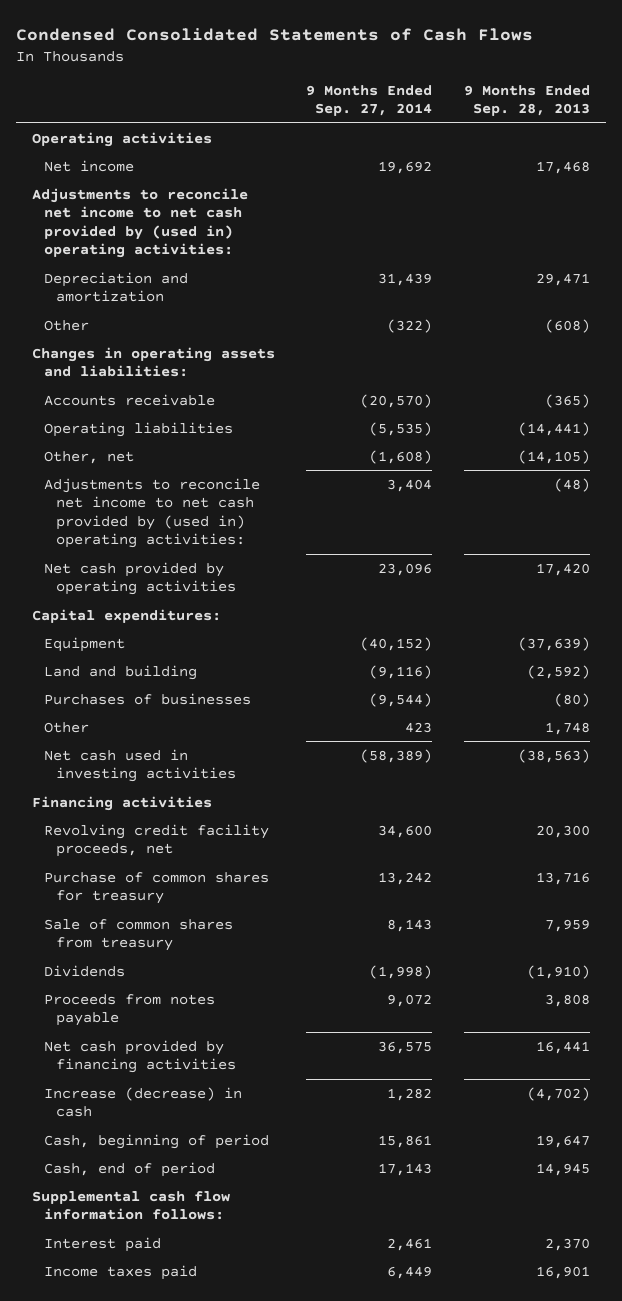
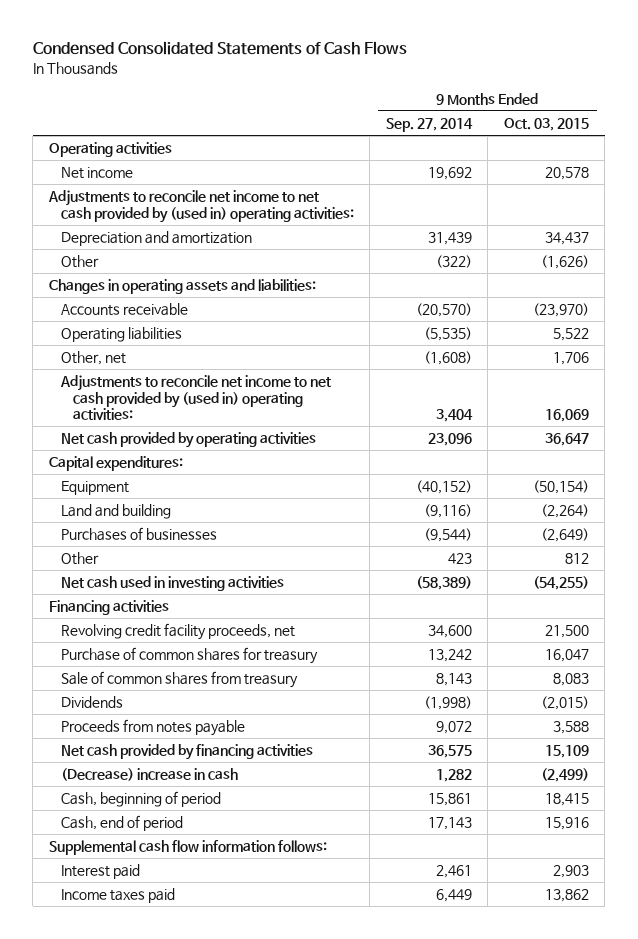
[464,84,591,117] 9 Months Ended Sep. 28, 2013 -> none
none -> [503,118,589,132] Oct. 03, 2015
[43,1086,242,1118] Increase (decrease) in cash -> [60,768,238,782] (Decrease) increase in cash

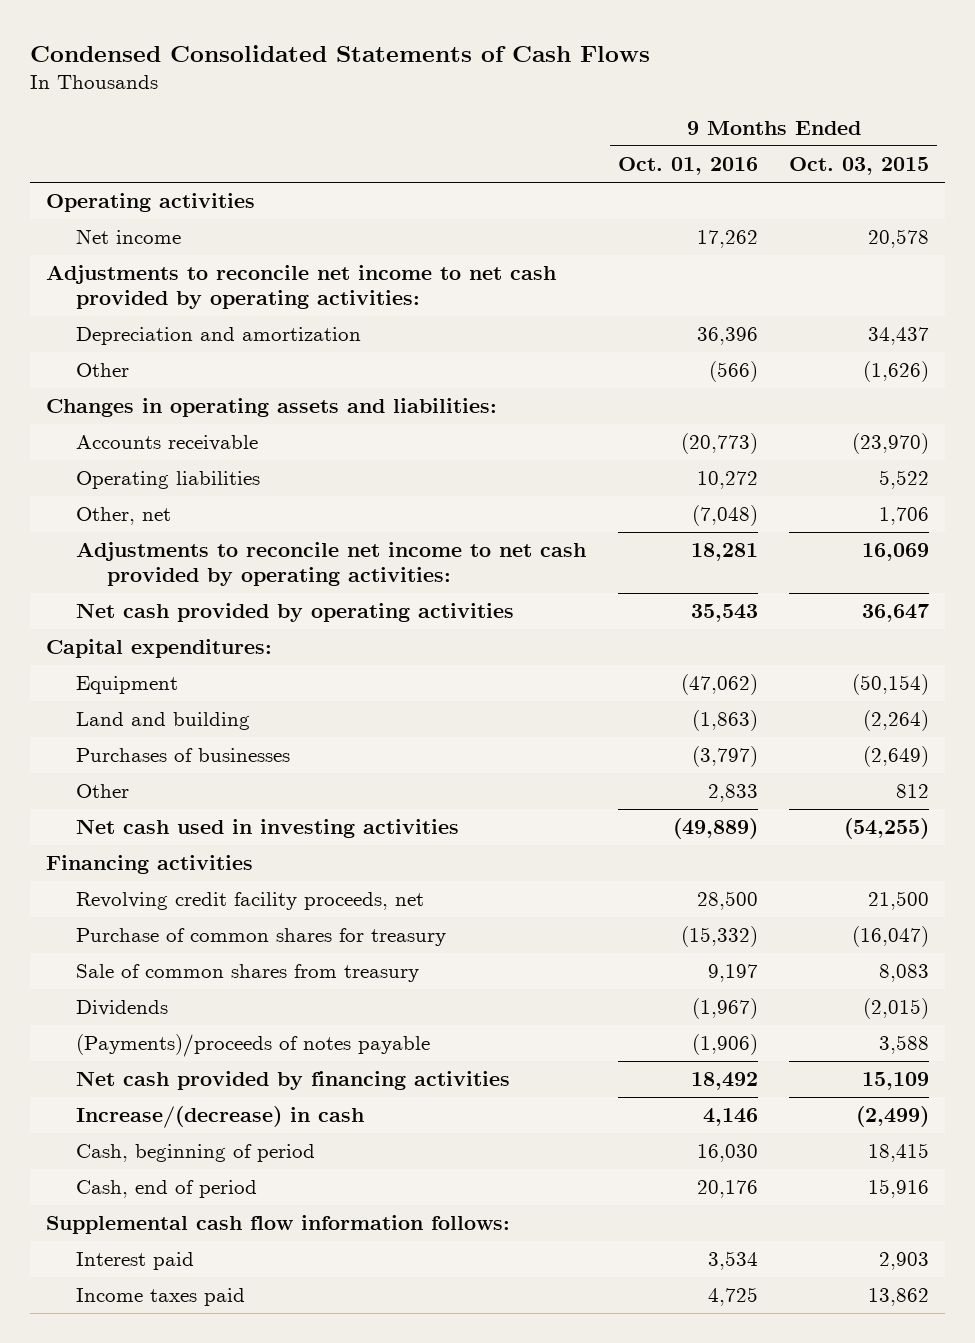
[385,118,473,133] Sep. 27, 2014 -> none
none -> [617,157,758,176] Oct. 01, 2016
[47,190,354,223] Adjustments to reconcile net income to net cash provided by (used in) operating activities: -> [45,265,556,310] Adjustments to reconcile net income to net cash provided by operating activities:
[59,375,331,420] Adjustments to reconcile net income to net cash provided by (used in) operating activities: -> [76,542,587,587] Adjustments to reconcile net income to net cash provided by operating activities:
[544,649,589,663] 16,047 -> [852,926,930,948] (16,047)
[60,719,245,737] Proceeds from notes payable -> [76,1034,431,1058] (Payments)/proceeds of notes payable
[60,768,238,782] (Decrease) increase in cash -> [76,1106,365,1129] Increase/(decrease) in cash

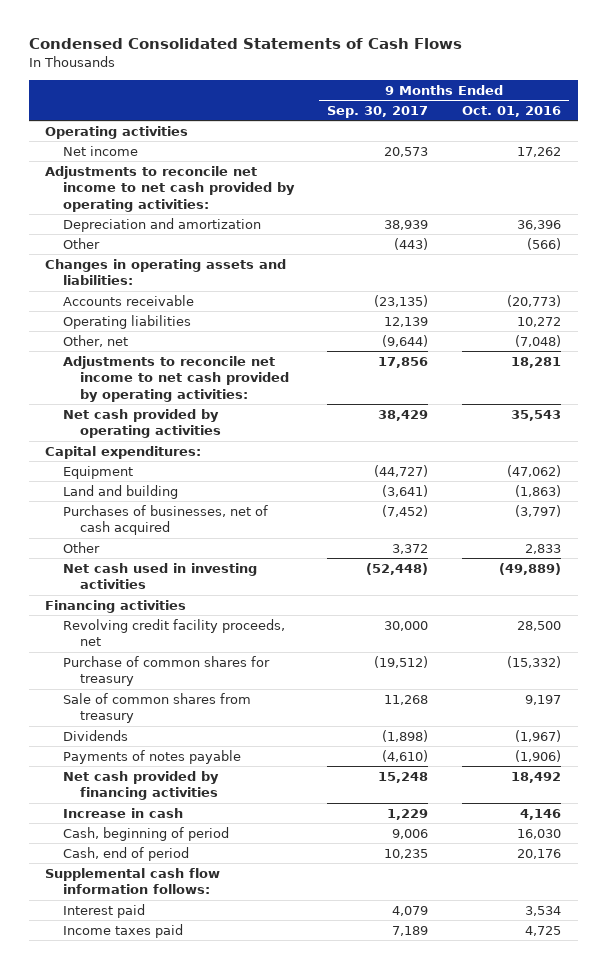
[789,157,930,176] Oct. 03, 2015 -> none
none -> [327,105,429,118] Sep. 30, 2017
[76,748,291,763] Purchases of businesses -> [62,504,268,536] Purchases of businesses, net of cash acquired
[76,1034,431,1058] (Payments)/proceeds of notes payable -> [62,749,241,764] Payments of notes payable
[76,1106,365,1129] Increase/(decrease) in cash -> [62,807,183,818] Increase in cash

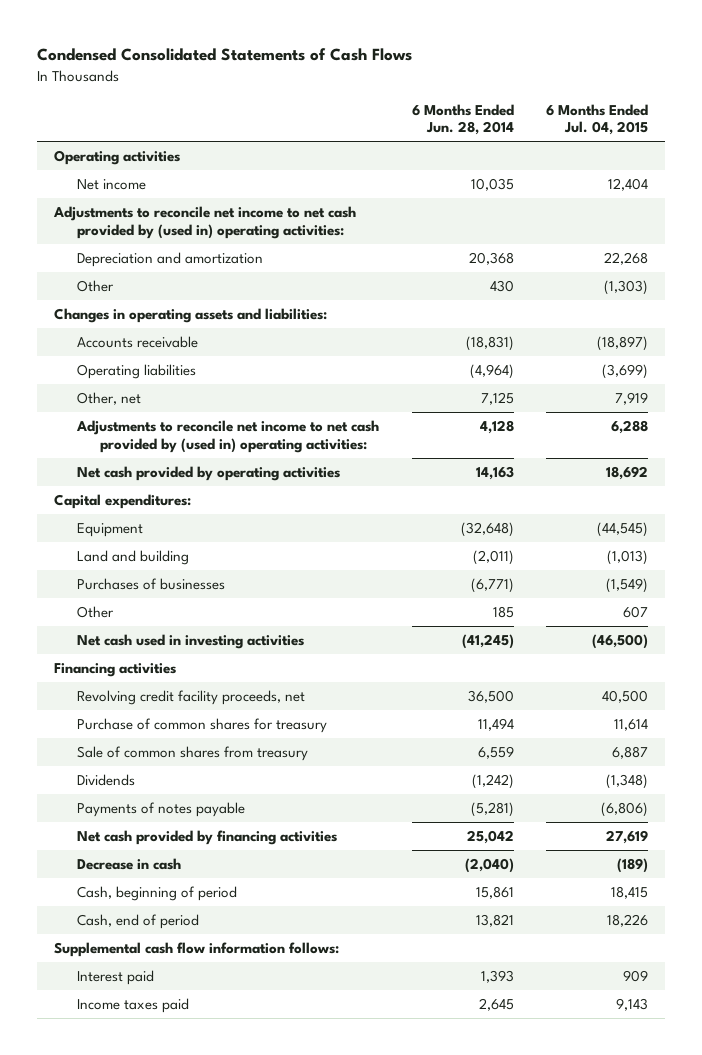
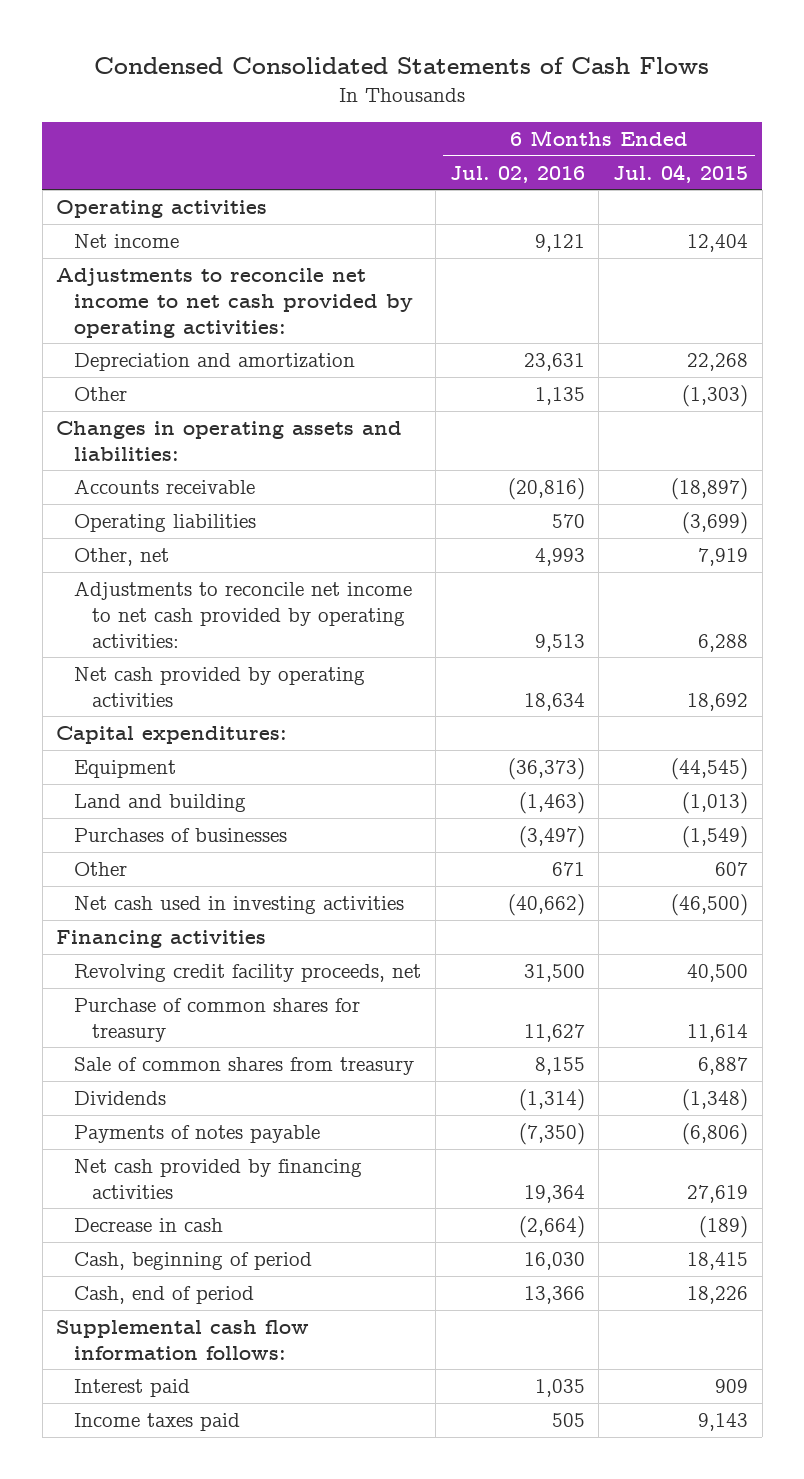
[411,103,514,135] 6 Months Ended Jun. 28, 2014 -> none
none -> [449,165,585,183] Jul. 02, 2016
[52,206,356,239] Adjustments to reconcile net income to net cash provided by (used in) operating activities: -> [56,267,414,338] Adjustments to reconcile net income to net cash provided by operating activities:
[75,420,379,453] Adjustments to reconcile net income to net cash provided by (used in) operating activities: -> [74,580,413,648] Adjustments to reconcile net income to net cash provided by operating activities:

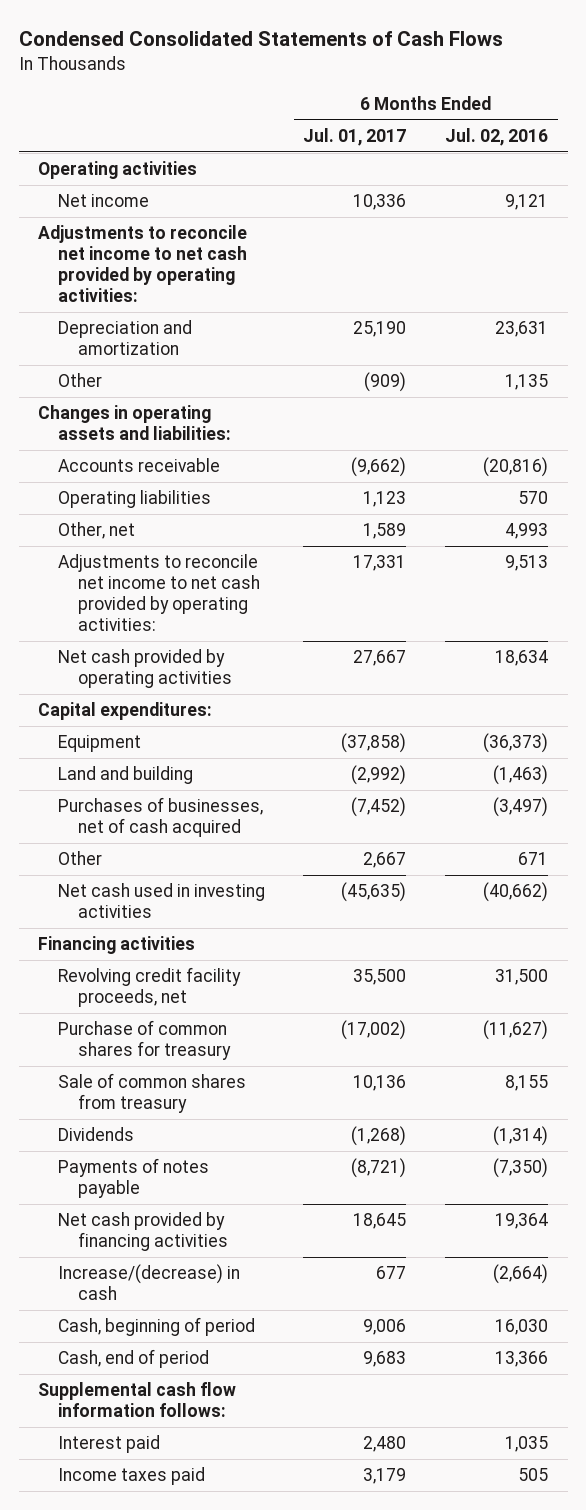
[612,163,748,183] Jul. 04, 2015 -> none
none -> [303,128,407,147] Jul. 01, 2017
[74,827,288,842] Purchases of businesses -> [57,797,263,838] Purchases of businesses, net of cash acquired
[523,1023,585,1042] 11,627 -> [483,1020,549,1041] (11,627)
[74,1217,224,1232] Decrease in cash -> [57,1264,240,1301] Increase/(decrease) in cash

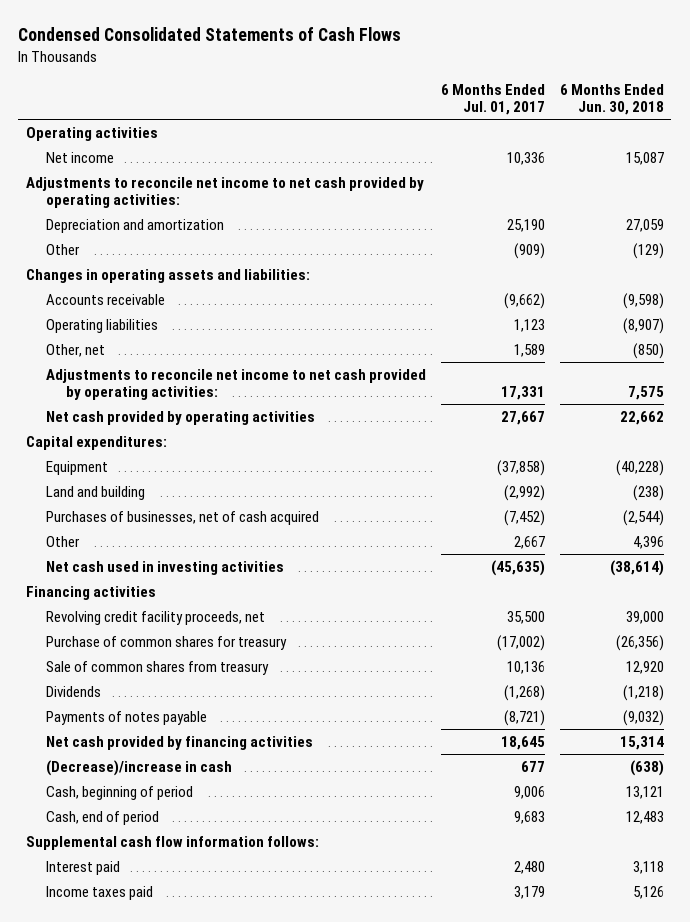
[445,128,549,147] Jul. 02, 2016 -> none
none -> [559,83,664,116] 6 Months Ended Jun. 30, 2018
[57,1264,240,1301] Increase/(decrease) in cash -> [45,759,232,776] (Decrease)/increase in cash

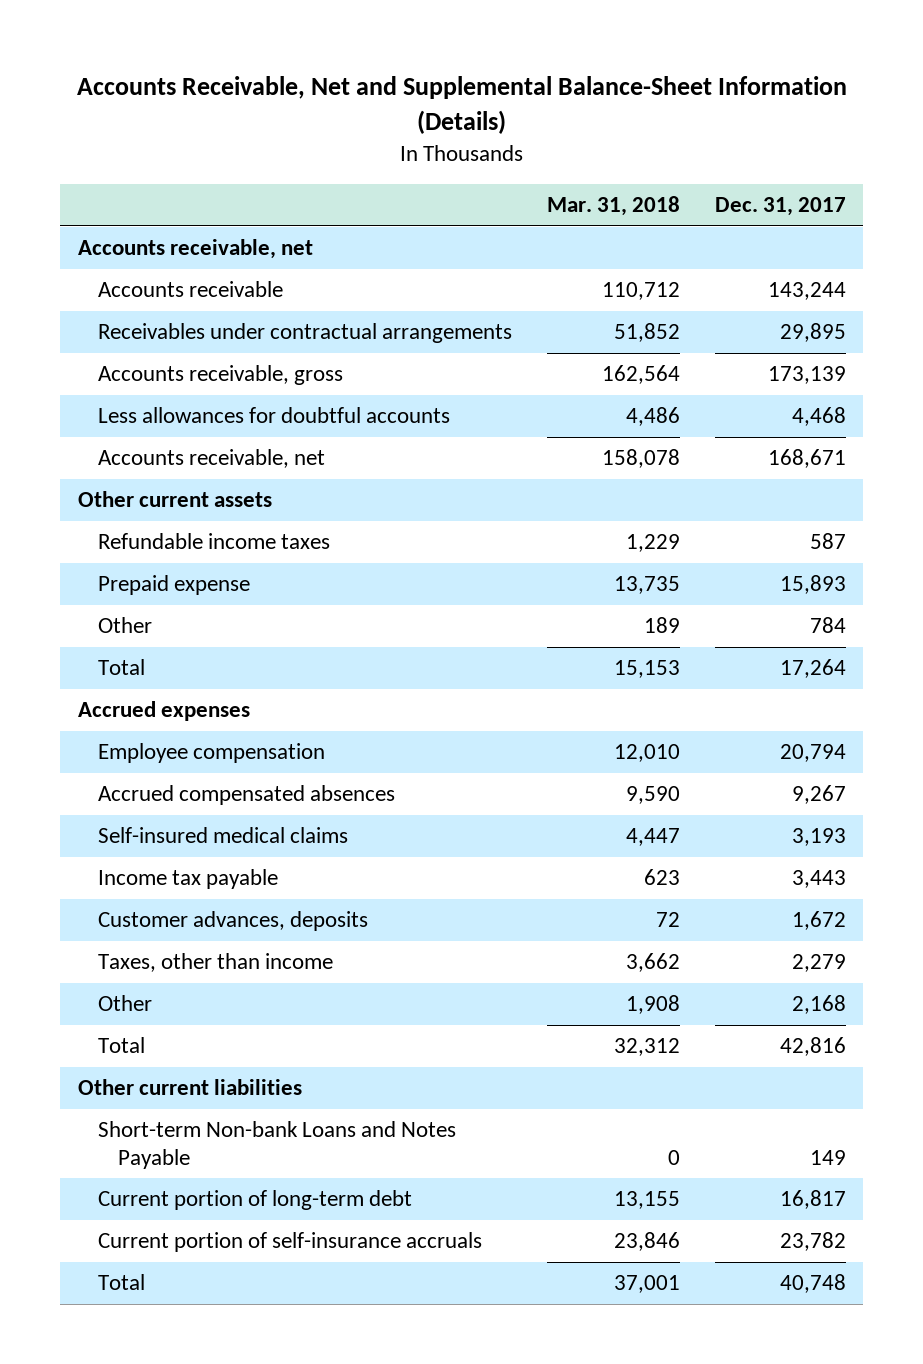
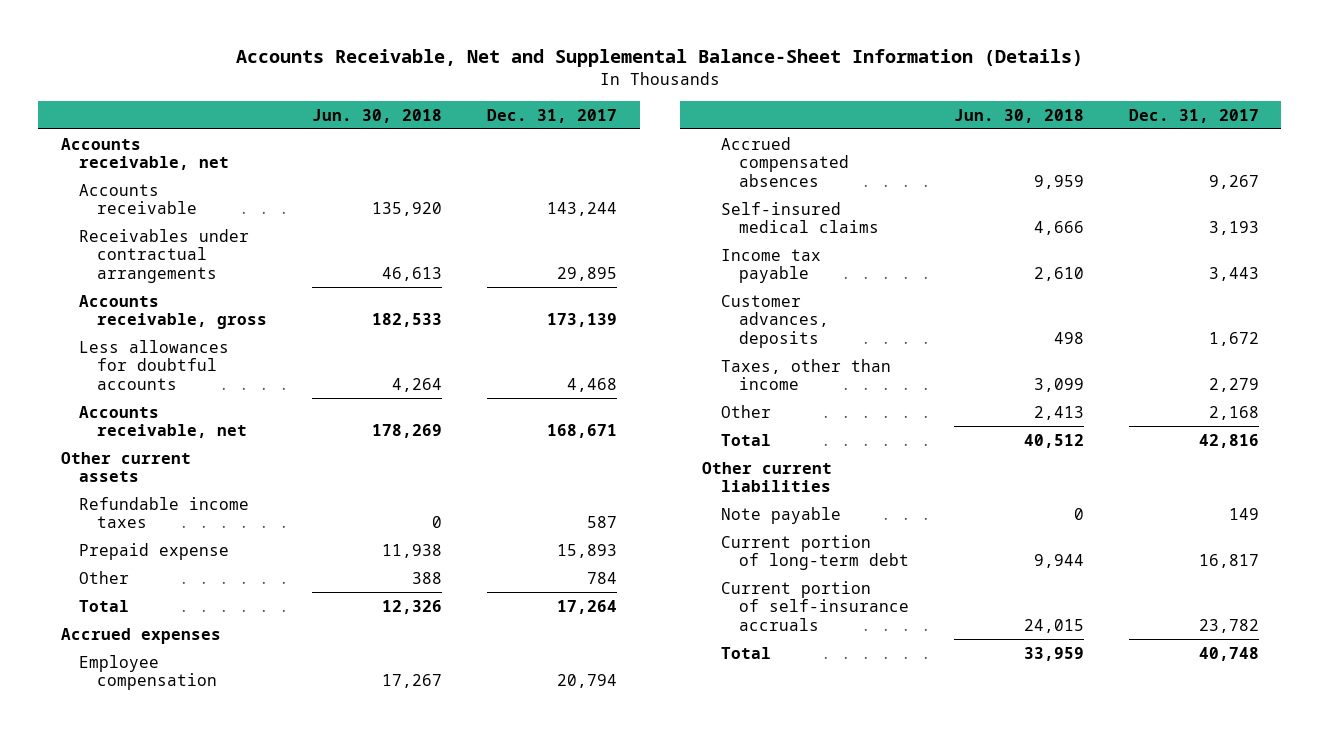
[546,196,680,217] Mar. 31, 2018 -> none
none -> [311,108,442,123] Jun. 30, 2018
[97,1121,456,1169] Short-term Non-bank Loans and Notes Payable -> [720,506,841,524] Note payable

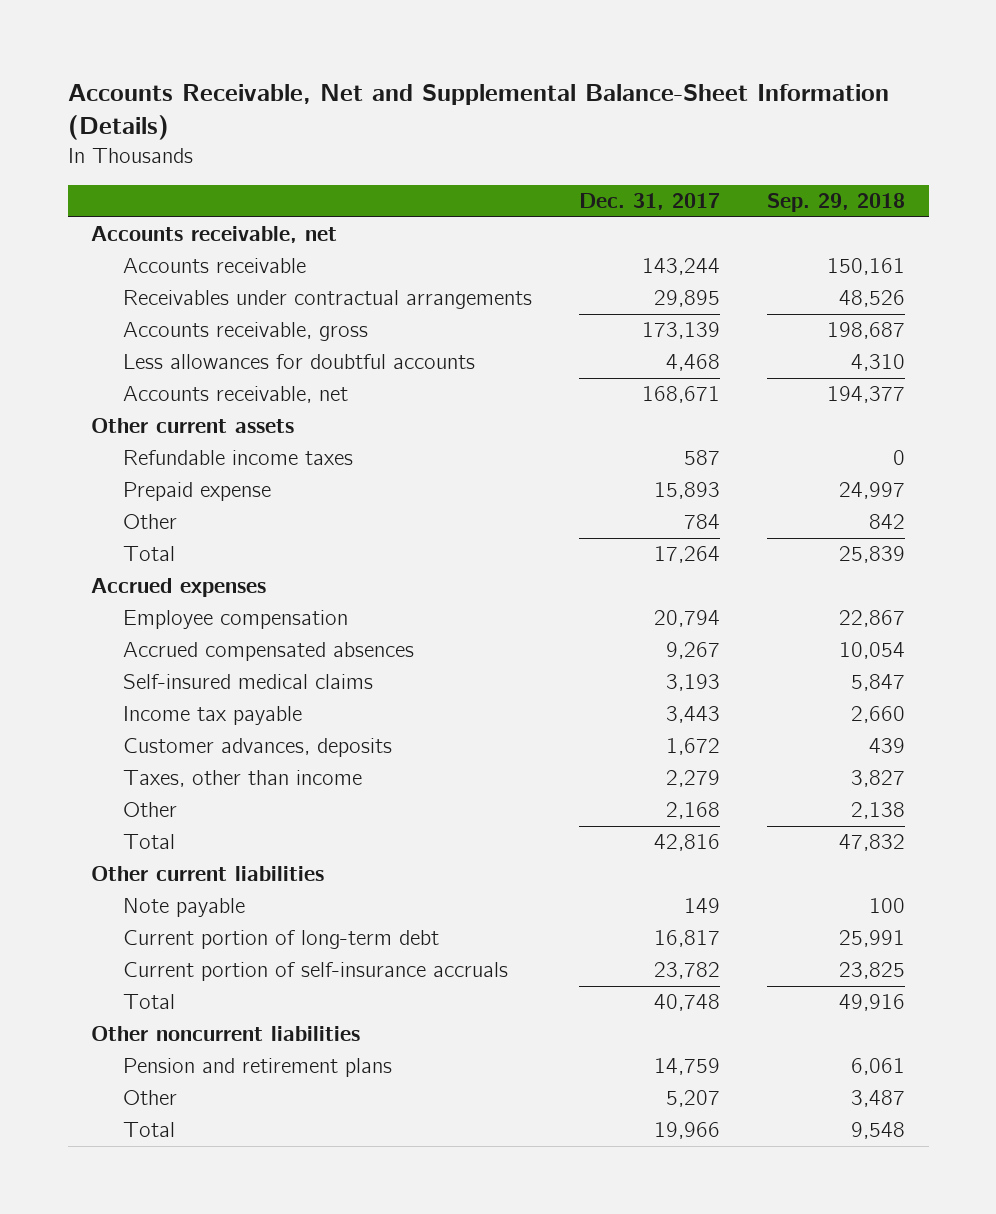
[311,108,442,123] Jun. 30, 2018 -> none
none -> [767,193,906,213] Sep. 29, 2018
none -> [91,1026,361,1042] Other noncurrent liabilities
none -> [123,1058,393,1078] Pension and retirement plans
none -> [123,1090,178,1106] Other
none -> [123,1122,176,1138] Total

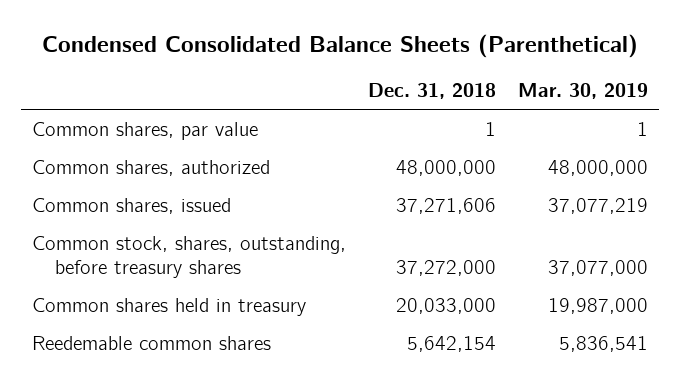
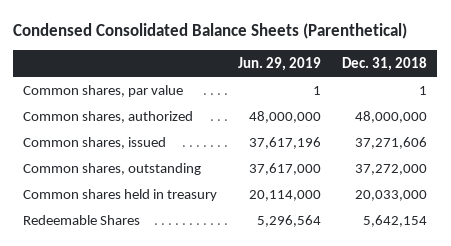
[518,83,649,100] Mar. 30, 2019 -> none
none -> [238,56,322,71] Jun. 29, 2019
[31,235,346,279] Common stock, shares, outstanding, before treasury shares -> [23,162,202,175] Common shares, outstanding
[31,335,271,350] Reedemable common shares -> [23,214,141,225] Redeemable Shares

